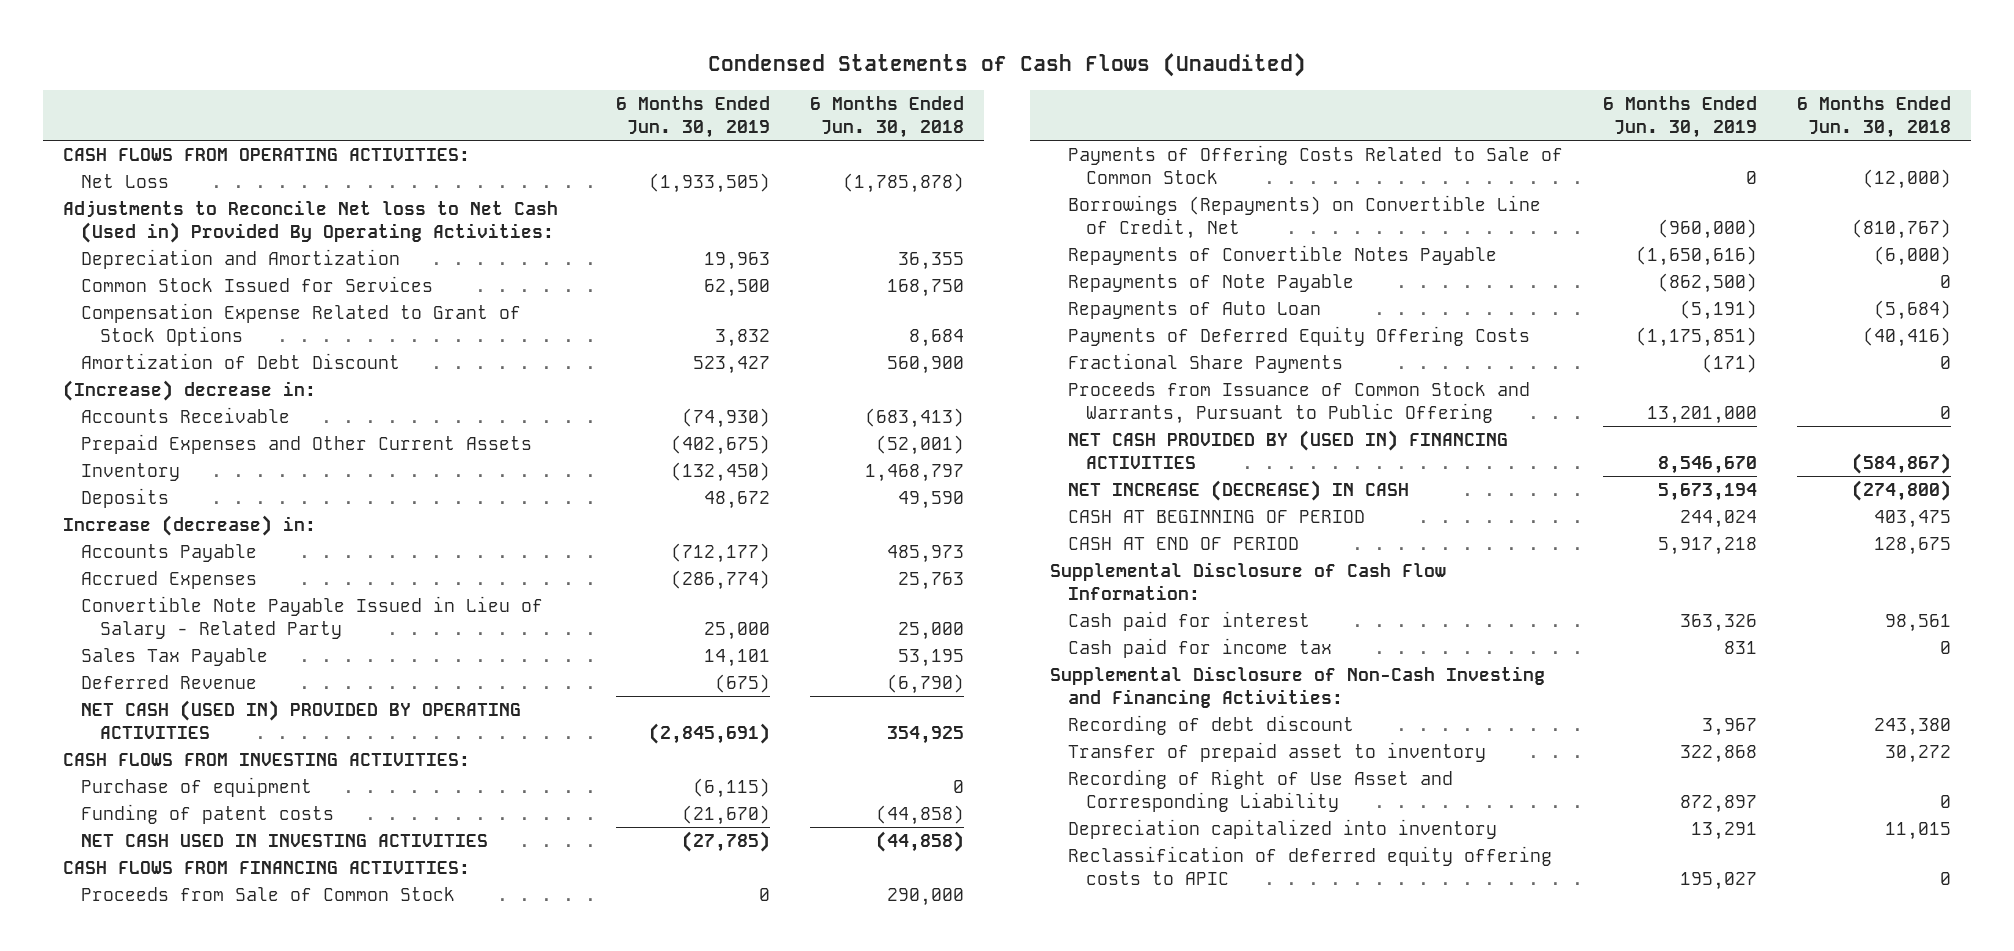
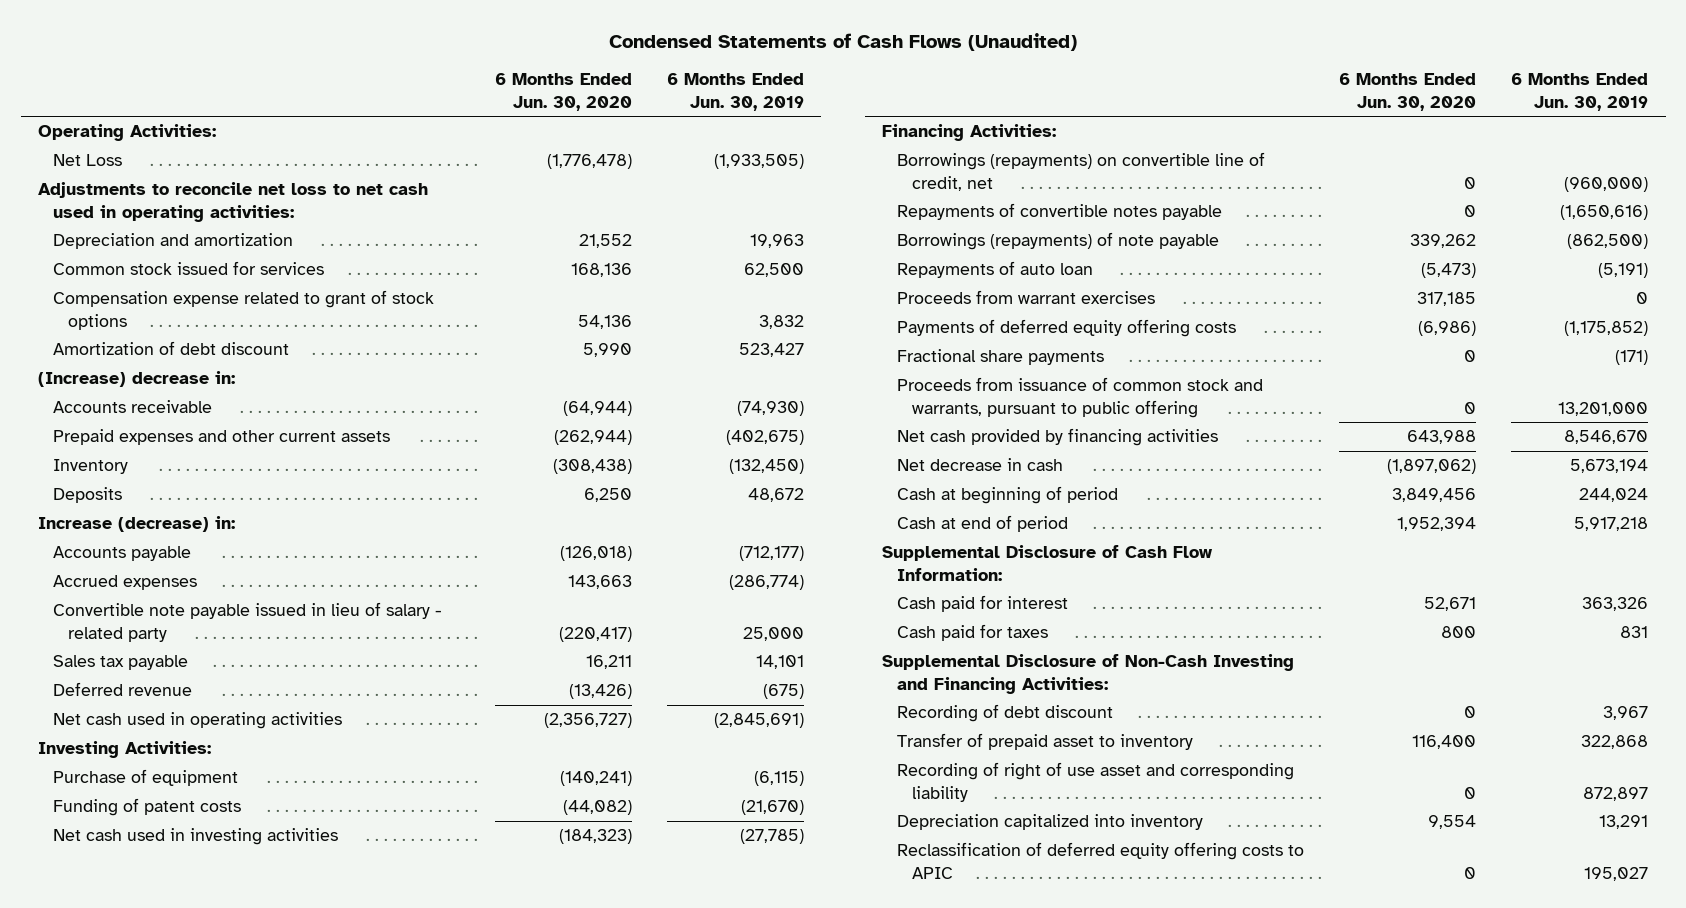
[810,95,965,138] 6 Months Ended Jun. 30, 2018 -> none
none -> [495,73,633,111] 6 Months Ended Jun. 30, 2020
[63,148,471,162] CASH FLOWS FROM OPERATING ACTIVITIES: -> [38,124,217,142] Operating Activities:
[63,200,559,244] Adjustments to Reconcile Net loss to Net Cash (Used in) Provided By Operating Activities: -> [38,182,429,222] Adjustments to reconcile net loss to net cash used in operating activities:
[81,249,401,270] Depreciation and Amortization -> [53,233,294,250] Depreciation and amortization
[81,276,434,293] Common Stock Issued for Services -> [53,261,325,276] Common stock issued for services
[81,303,522,347] Compensation Expense Related to Grant of Stock Options -> [53,290,435,330] Compensation expense related to grant of stock options
[81,353,401,370] Amortization of Debt Discount -> [53,341,290,356] Amortization of debt discount
[81,407,291,424] Accounts Receivable -> [53,400,213,414] Accounts receivable
[81,434,533,455] Prepaid Expenses and Other Current Assets -> [53,429,391,446] Prepaid expenses and other current assets
[81,544,258,563] Accounts Payable -> [53,546,192,562] Accounts payable
[81,571,258,590] Accrued Expenses -> [53,575,198,591] Accrued expenses
[81,596,544,640] Convertible Note Payable Issued in Lieu of Salary - Related Party -> [53,602,443,642] Convertible note payable issued in lieu of salary - related party
[81,648,269,667] Sales Tax Payable -> [53,655,189,671] Sales tax payable
[81,675,258,690] Deferred Revenue -> [53,682,193,697] Deferred revenue
[81,700,522,740] NET CASH (USED IN) PROVIDED BY OPERATING ACTIVITIES -> [53,712,343,730] Net cash used in operating activities
[63,753,471,767] CASH FLOWS FROM INVESTING ACTIVITIES: -> [38,741,212,759] Investing Activities:
[81,887,456,902] Proceeds from Sale of Common Stock -> none
[1067,145,1563,185] Payments of Offering Costs Related to Sale of Common Stock -> none
[81,834,489,848] NET CASH USED IN INVESTING ACTIVITIES -> [53,828,339,846] Net cash used in investing activities
[63,861,471,875] CASH FLOWS FROM FINANCING ACTIVITIES: -> [882,124,1057,142] Financing Activities:
[1067,195,1541,240] Borrowings (Repayments) on Convertible Line of Credit, Net -> [897,152,1266,191] Borrowings (repayments) on convertible line of credit, net
[1067,245,1497,266] Repayments of Convertible Notes Payable -> [897,203,1223,221] Repayments of convertible notes payable
[1067,274,1354,293] Repayments of Note Payable -> [897,232,1220,251] Borrowings (repayments) of note payable
[1067,301,1321,320] Repayments of Auto Loan -> [897,261,1094,279] Repayments of auto loan
none -> [897,290,1156,305] Proceeds from warrant exercises
[1067,326,1530,347] Payments of Deferred Equity Offering Costs -> [897,319,1237,338] Payments of deferred equity offering costs
[1635,327,1757,348] (1,175,851) -> [1564,321,1649,337] (1,175,852)
[1067,353,1343,374] Fractional Share Payments -> [897,349,1105,366] Fractional share payments
[1067,382,1530,425] Proceeds from Issuance of Common Stock and Warrants, Pursuant to Public Offering -> [897,377,1264,418] Proceeds from issuance of common stock and warrants, pursuant to public offering
[1067,430,1508,470] NET CASH PROVIDED BY (USED IN) FINANCING ACTIVITIES -> [897,428,1219,447] Net cash provided by financing activities
[1067,480,1409,502] NET INCREASE (DECREASE) IN CASH -> [897,458,1064,472] Net decrease in cash
[1067,510,1365,524] CASH AT BEGINNING OF PERIOD -> [897,486,1119,505] Cash at beginning of period
[1067,537,1299,551] CASH AT END OF PERIOD -> [897,515,1069,533] Cash at end of period
[1067,638,1332,659] Cash paid for income tax -> [897,624,1049,642] Cash paid for taxes
[1067,769,1453,813] Recording of Right of Use Asset and Corresponding Liability -> [897,762,1295,802] Recording of right of use asset and corresponding liability

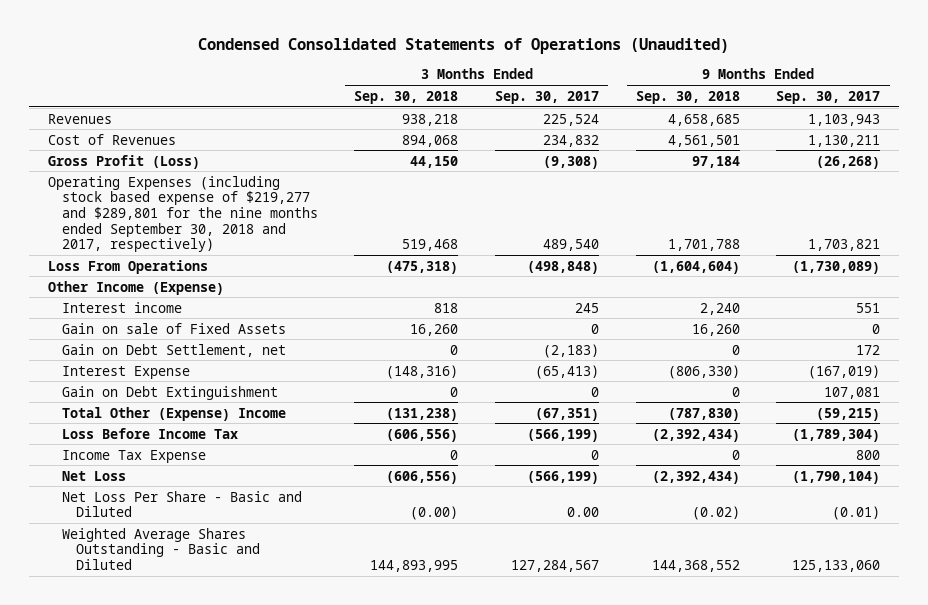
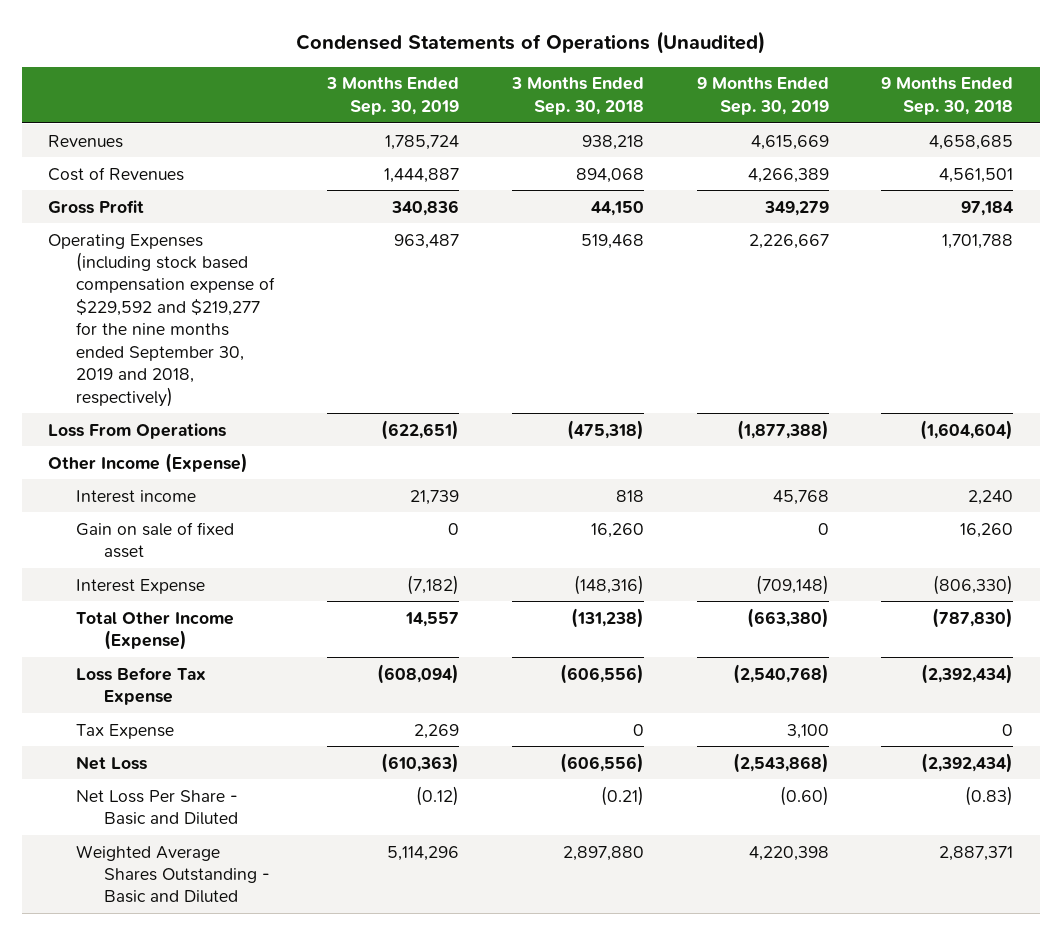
[198,38,730,55] Condensed Consolidated Statements of Operations (Unaudited) -> [295,31,765,55] Condensed Statements of Operations (Unaudited)
[495,90,600,104] Sep. 30, 2017 -> none
[776,90,881,104] Sep. 30, 2017 -> none
none -> [326,77,460,115] 3 Months Ended Sep. 30, 2019
none -> [696,77,829,115] 9 Months Ended Sep. 30, 2019
[47,154,200,169] Gross Profit (Loss) -> [48,199,145,214] Gross Profit
[47,175,318,253] Operating Expenses (including stock based expense of $219,277 and $289,801 for the nine months ended September 30, 2018 and 2017, respectively) -> [48,233,276,407] Operating Expenses (including stock based compensation expense of $229,592 and $219,277 for the nine months ended September 30, 2019 and 2018, respectively)
[61,343,286,357] Gain on Debt Settlement, net -> none
[61,322,286,334] Gain on sale of Fixed Assets -> [76,521,235,558] Gain on sale of fixed asset
[61,385,278,400] Gain on Debt Extinguishment -> none
[61,406,286,421] Total Other (Expense) Income -> [76,611,235,650] Total Other Income (Expense)
[61,427,238,439] Loss Before Income Tax -> [76,666,207,705] Loss Before Tax Expense
[61,449,206,463] Income Tax Expense -> [76,723,175,739] Tax Expense
[410,506,459,521] (0.00) -> [600,785,644,806] (0.21)
[691,506,740,521] (0.02) -> [965,785,1014,806] (0.83)
[370,560,459,573] 144,893,995 -> [562,845,644,861] 2,897,880
[651,560,740,573] 144,368,552 -> [939,845,1014,861] 2,887,371

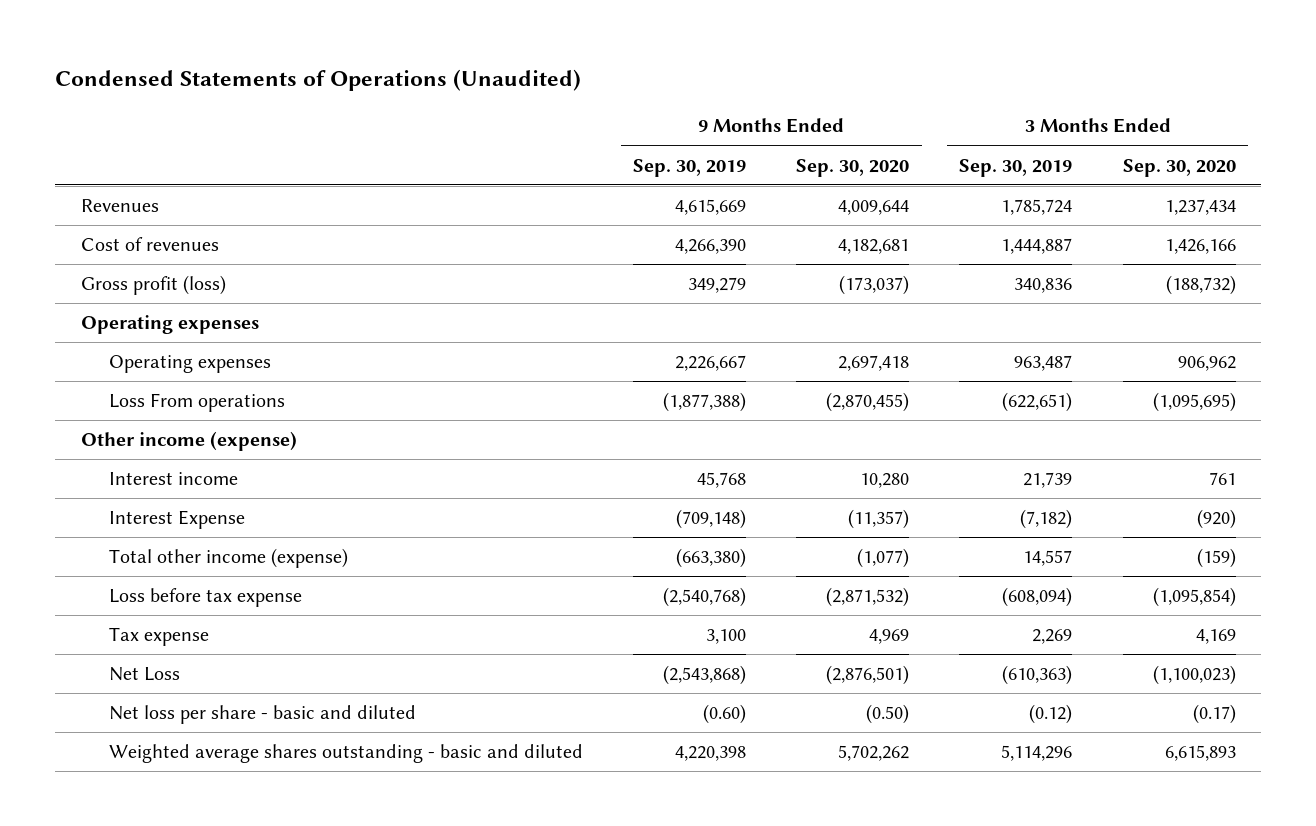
[510,77,644,115] 3 Months Ended Sep. 30, 2018 -> none
[881,77,1014,115] 9 Months Ended Sep. 30, 2018 -> none
none -> [796,158,910,177] Sep. 30, 2020
none -> [1122,158,1236,177] Sep. 30, 2020
[48,166,185,181] Cost of Revenues -> [80,237,219,252] Cost of revenues
[747,167,829,183] 4,266,389 -> [675,239,747,255] 4,266,390
[48,199,145,214] Gross Profit -> [80,275,226,296] Gross profit (loss)
none -> [80,315,259,335] Operating expenses
[48,233,276,407] Operating Expenses (including stock based compensation expense of $229,592 and $219,277 for the nine months ended September 30, 2019 and 2018, respectively) -> [109,355,272,374] Operating expenses
[48,422,227,439] Loss From Operations -> [109,393,286,413] Loss From operations
[48,452,249,473] Other Income (Expense) -> [80,431,297,452] Other income (expense)
[76,521,235,558] Gain on sale of fixed asset -> none
[76,611,235,650] Total Other Income (Expense) -> [109,548,349,569] Total other income (expense)
[76,666,207,705] Loss Before Tax Expense -> [109,588,303,608] Loss before tax expense
[76,723,175,739] Tax Expense -> [109,627,210,647] Tax expense
[76,789,239,825] Net Loss Per Share - Basic and Diluted -> [109,705,417,725] Net loss per share - basic and diluted
[76,844,271,904] Weighted Average Shares Outstanding - Basic and Diluted -> [109,744,584,764] Weighted average shares outstanding - basic and diluted

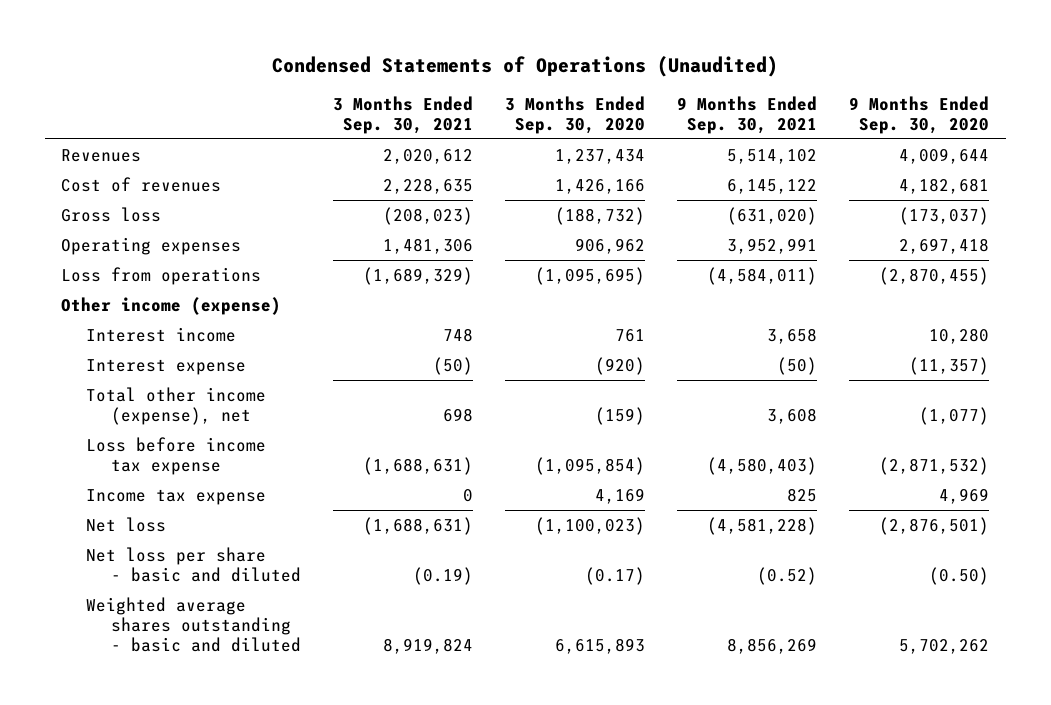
[633,158,747,177] Sep. 30, 2019 -> none
[959,158,1073,177] Sep. 30, 2019 -> none
none -> [332,95,473,134] 3 Months Ended Sep. 30, 2021
none -> [677,95,818,134] 9 Months Ended Sep. 30, 2021
[80,315,259,335] Operating expenses -> none
[80,275,226,296] Gross profit (loss) -> [61,206,162,222] Gross loss
[109,393,286,413] Loss From operations -> [61,266,262,285] Loss from operations
[109,510,246,530] Interest Expense -> [86,358,247,375] Interest expense
[109,548,349,569] Total other income (expense) -> [86,386,267,425] Total other income (expense), net
[109,588,303,608] Loss before tax expense -> [86,436,267,475] Loss before income tax expense
[109,627,210,647] Tax expense -> [86,488,267,505] Income tax expense
[109,667,181,682] Net Loss -> [86,516,167,532] Net loss

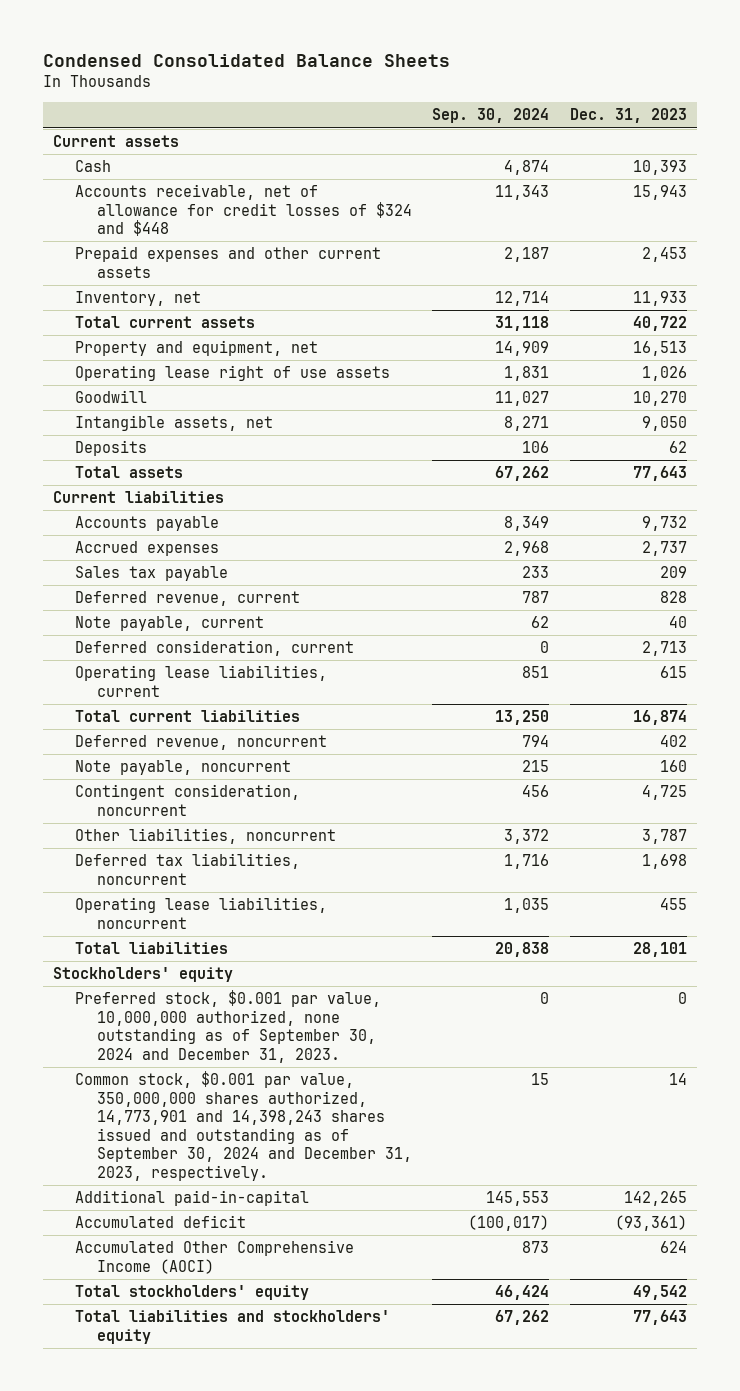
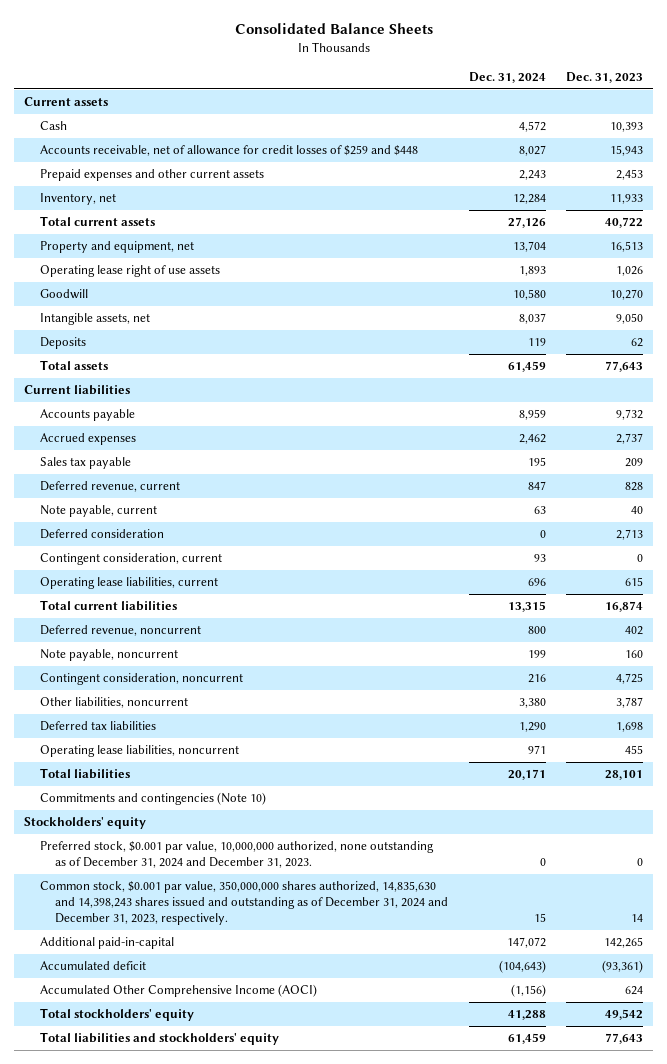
[42,53,450,67] Condensed Consolidated Balance Sheets -> [234,23,433,35] Consolidated Balance Sheets
[432,108,550,124] Sep. 30, 2024 -> none
none -> [468,72,546,84] Dec. 31, 2024
[75,184,413,237] Accounts receivable, net of allowance for credit losses of $324 and $448 -> [39,145,418,157] Accounts receivable, net of allowance for credit losses of $259 and $448
[75,640,355,657] Deferred consideration, current -> [39,529,164,540] Deferred consideration
none -> [39,553,222,566] Contingent consideration, current
[75,853,301,885] Deferred tax liabilities, noncurrent -> [39,721,156,732] Deferred tax liabilities
none -> [39,792,266,806] Commitments and contingencies (Note 10)
[75,990,382,1063] Preferred stock, $0.001 par value, 10,000,000 authorized, none outstanding as of September 30, 2024 and December 31, 2023. -> [39,841,434,869] Preferred stock, $0.001 par value, 10,000,000 authorized, none outstanding as of December 31, 2024 and December 31, 2023.
[75,1071,413,1181] Common stock, $0.001 par value, 350,000,000 shares authorized, 14,773,901 and 14,398,243 shares issued and outstanding as of September 30, 2024 and December 31, 2023, respectively. -> [39,881,449,926] Common stock, $0.001 par value, 350,000,000 shares authorized, 14,835,630 and 14,398,243 shares issued and outstanding as of December 31, 2024 and December 31, 2023, respectively.

